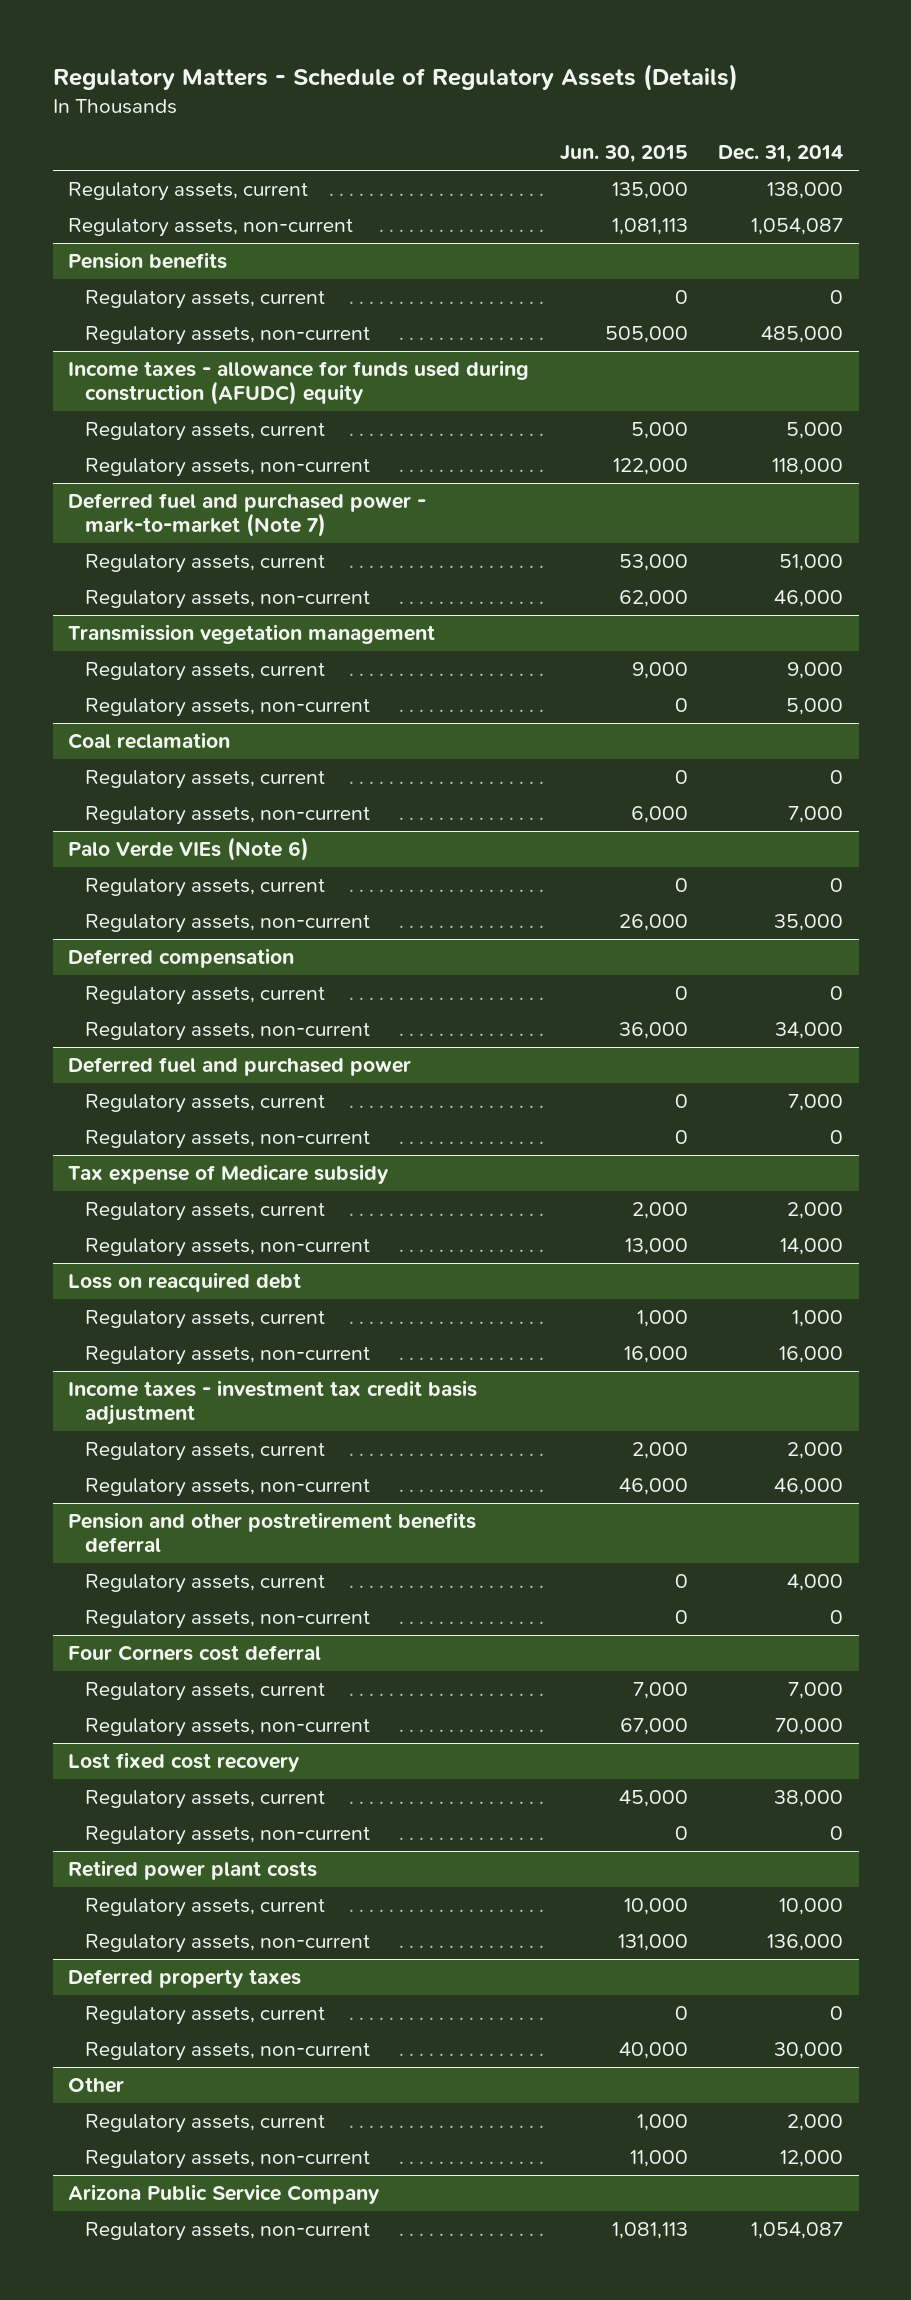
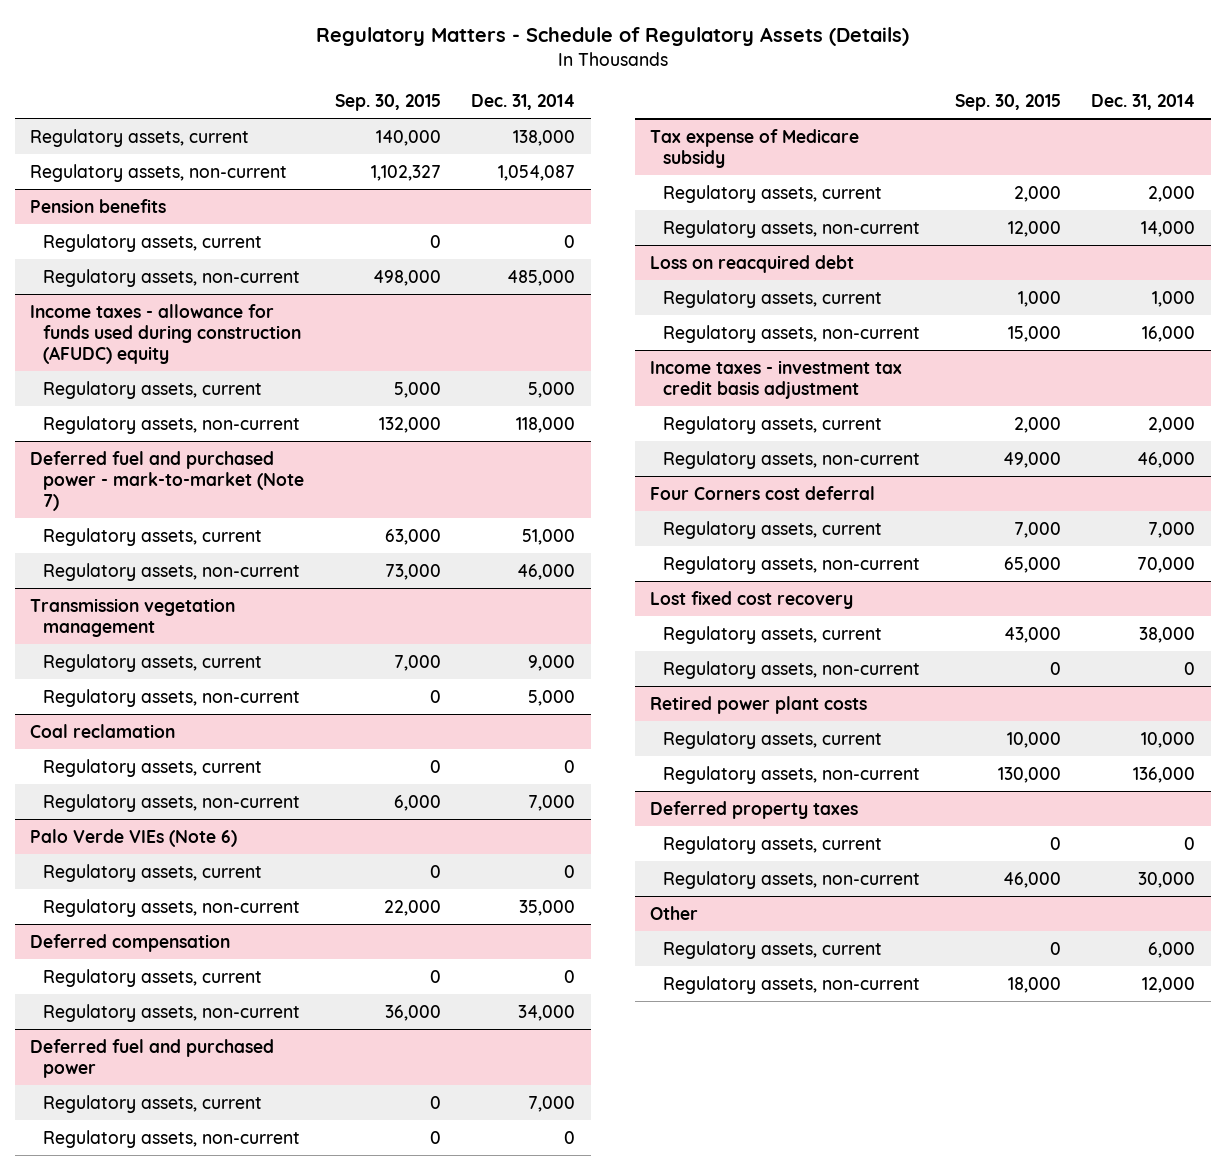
[559,145,688,164] Jun. 30, 2015 -> none
none -> [334,93,441,111] Sep. 30, 2015
[67,1512,476,1554] Pension and other postretirement benefits deferral -> none
[85,1574,326,1594] Regulatory assets, current -> none
[85,1610,371,1630] Regulatory assets, non-current -> none
[787,2114,844,2132] 2,000 -> [1148,941,1196,958] 6,000
[67,2184,380,2205] Arizona Public Service Company -> none
[85,2222,371,2242] Regulatory assets, non-current -> none

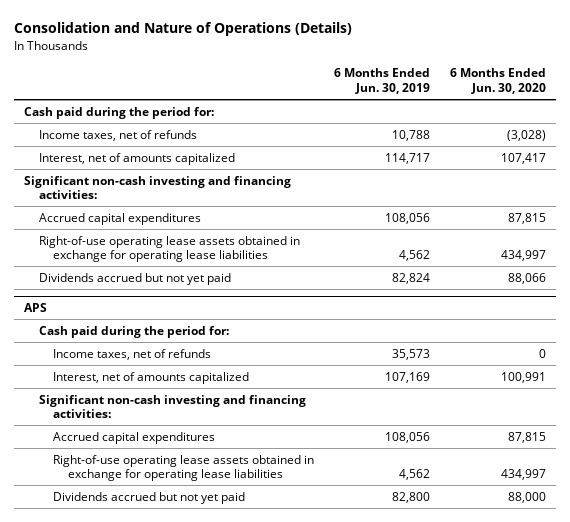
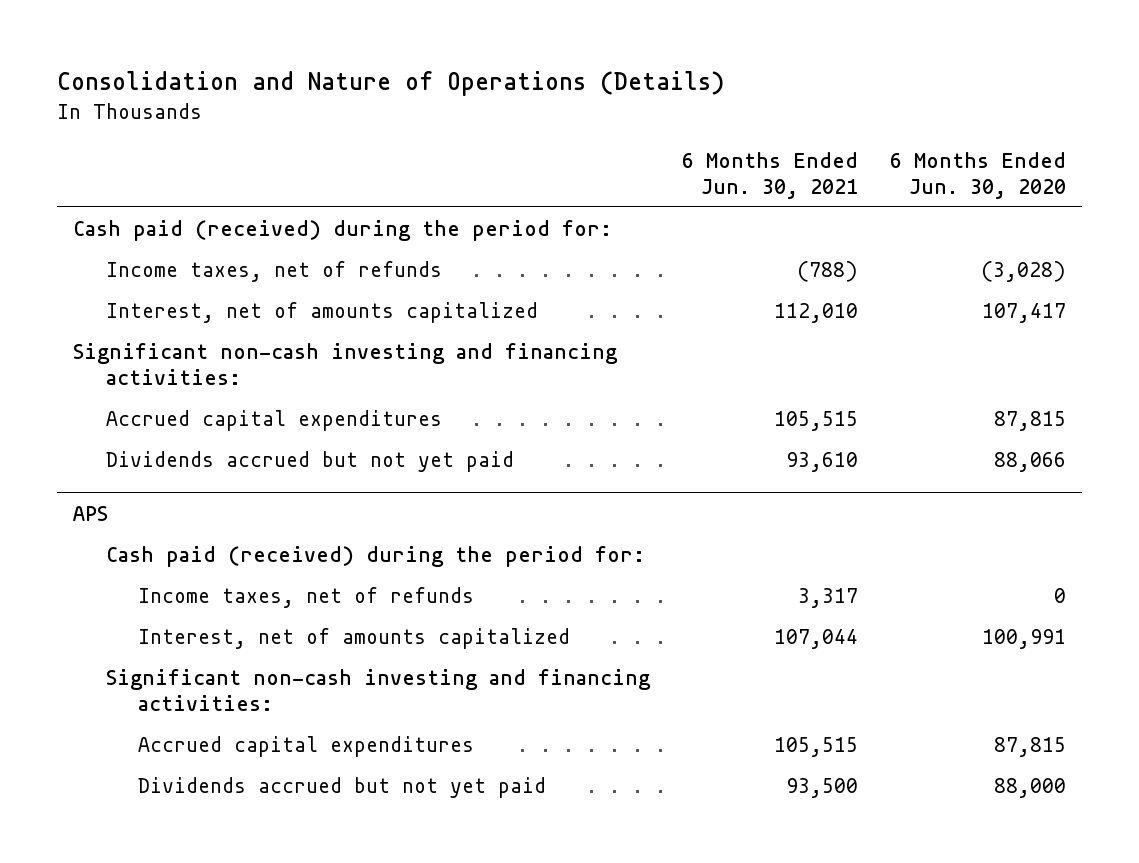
[334,68,431,95] 6 Months Ended Jun. 30, 2019 -> none
none -> [681,152,858,199] 6 Months Ended Jun. 30, 2021
[24,106,215,119] Cash paid during the period for: -> [73,219,613,241] Cash paid (received) during the period for:
[38,235,300,263] Right-of-use operating lease assets obtained in exchange for operating lease liabilities -> none
[38,325,229,338] Cash paid during the period for: -> [105,545,645,567] Cash paid (received) during the period for:
[53,454,315,482] Right-of-use operating lease assets obtained in exchange for operating lease liabilities -> none

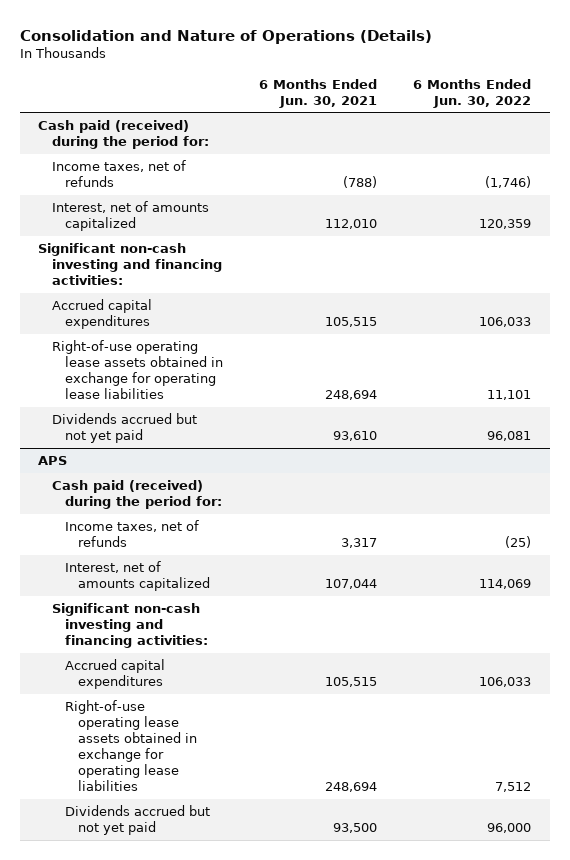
[889,152,1066,199] 6 Months Ended Jun. 30, 2020 -> none
none -> [413,78,532,108] 6 Months Ended Jun. 30, 2022
none -> [51,340,223,400] Right-of-use operating lease assets obtained in exchange for operating lease liabilities
none -> [64,700,197,792] Right-of-use operating lease assets obtained in exchange for operating lease liabilities

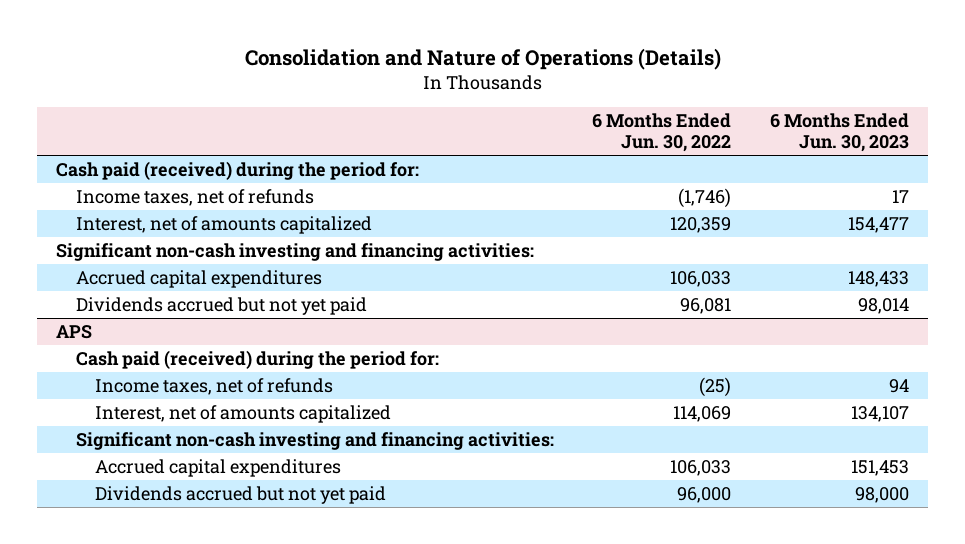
[259,78,378,108] 6 Months Ended Jun. 30, 2021 -> none
none -> [769,113,909,153] 6 Months Ended Jun. 30, 2023
[51,340,223,400] Right-of-use operating lease assets obtained in exchange for operating lease liabilities -> none
[64,700,197,792] Right-of-use operating lease assets obtained in exchange for operating lease liabilities -> none

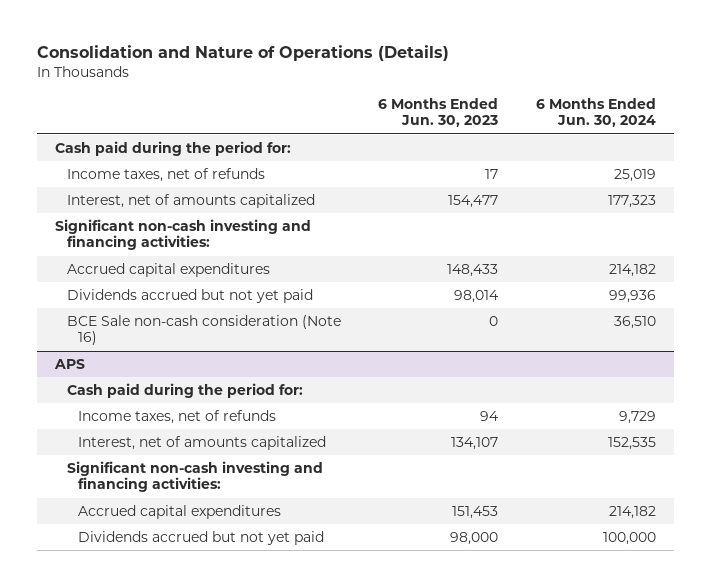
[592,113,732,153] 6 Months Ended Jun. 30, 2022 -> none
none -> [535,98,656,128] 6 Months Ended Jun. 30, 2024
[56,160,420,180] Cash paid (received) during the period for: -> [55,141,292,157] Cash paid during the period for:
none -> [66,315,341,346] BCE Sale non-cash consideration (Note 16)
[75,349,439,369] Cash paid (received) during the period for: -> [66,383,303,399] Cash paid during the period for:

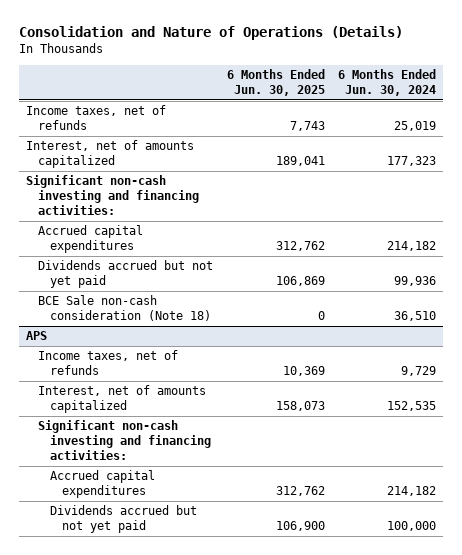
[378,98,499,128] 6 Months Ended Jun. 30, 2023 -> none
none -> [226,69,325,97] 6 Months Ended Jun. 30, 2025
[55,141,292,157] Cash paid during the period for: -> none
[66,315,341,346] BCE Sale non-cash consideration (Note 16) -> [37,295,211,322] BCE Sale non-cash consideration (Note 18)
[66,383,303,399] Cash paid during the period for: -> none

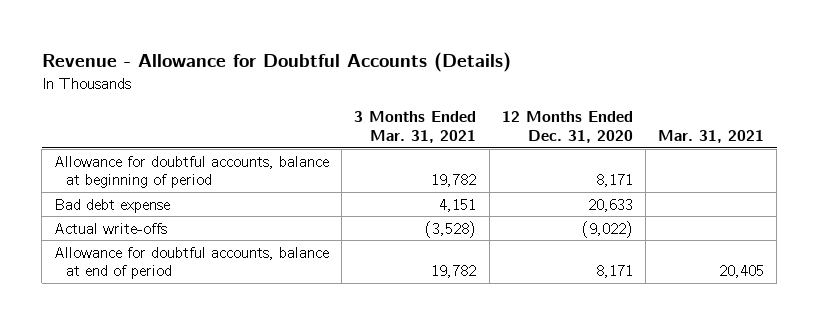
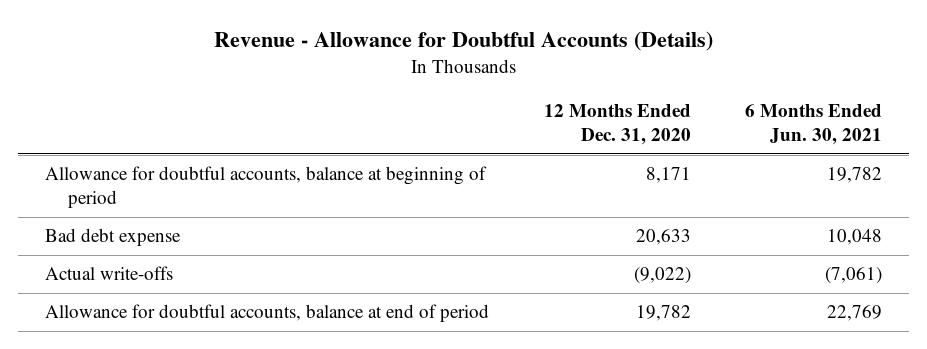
[354,111,477,144] 3 Months Ended Mar. 31, 2021 -> none
[657,130,764,144] Mar. 31, 2021 -> none
none -> [745,104,883,145] 6 Months Ended Jun. 30, 2021
[595,265,633,279] 8,171 -> [635,305,691,322] 19,782

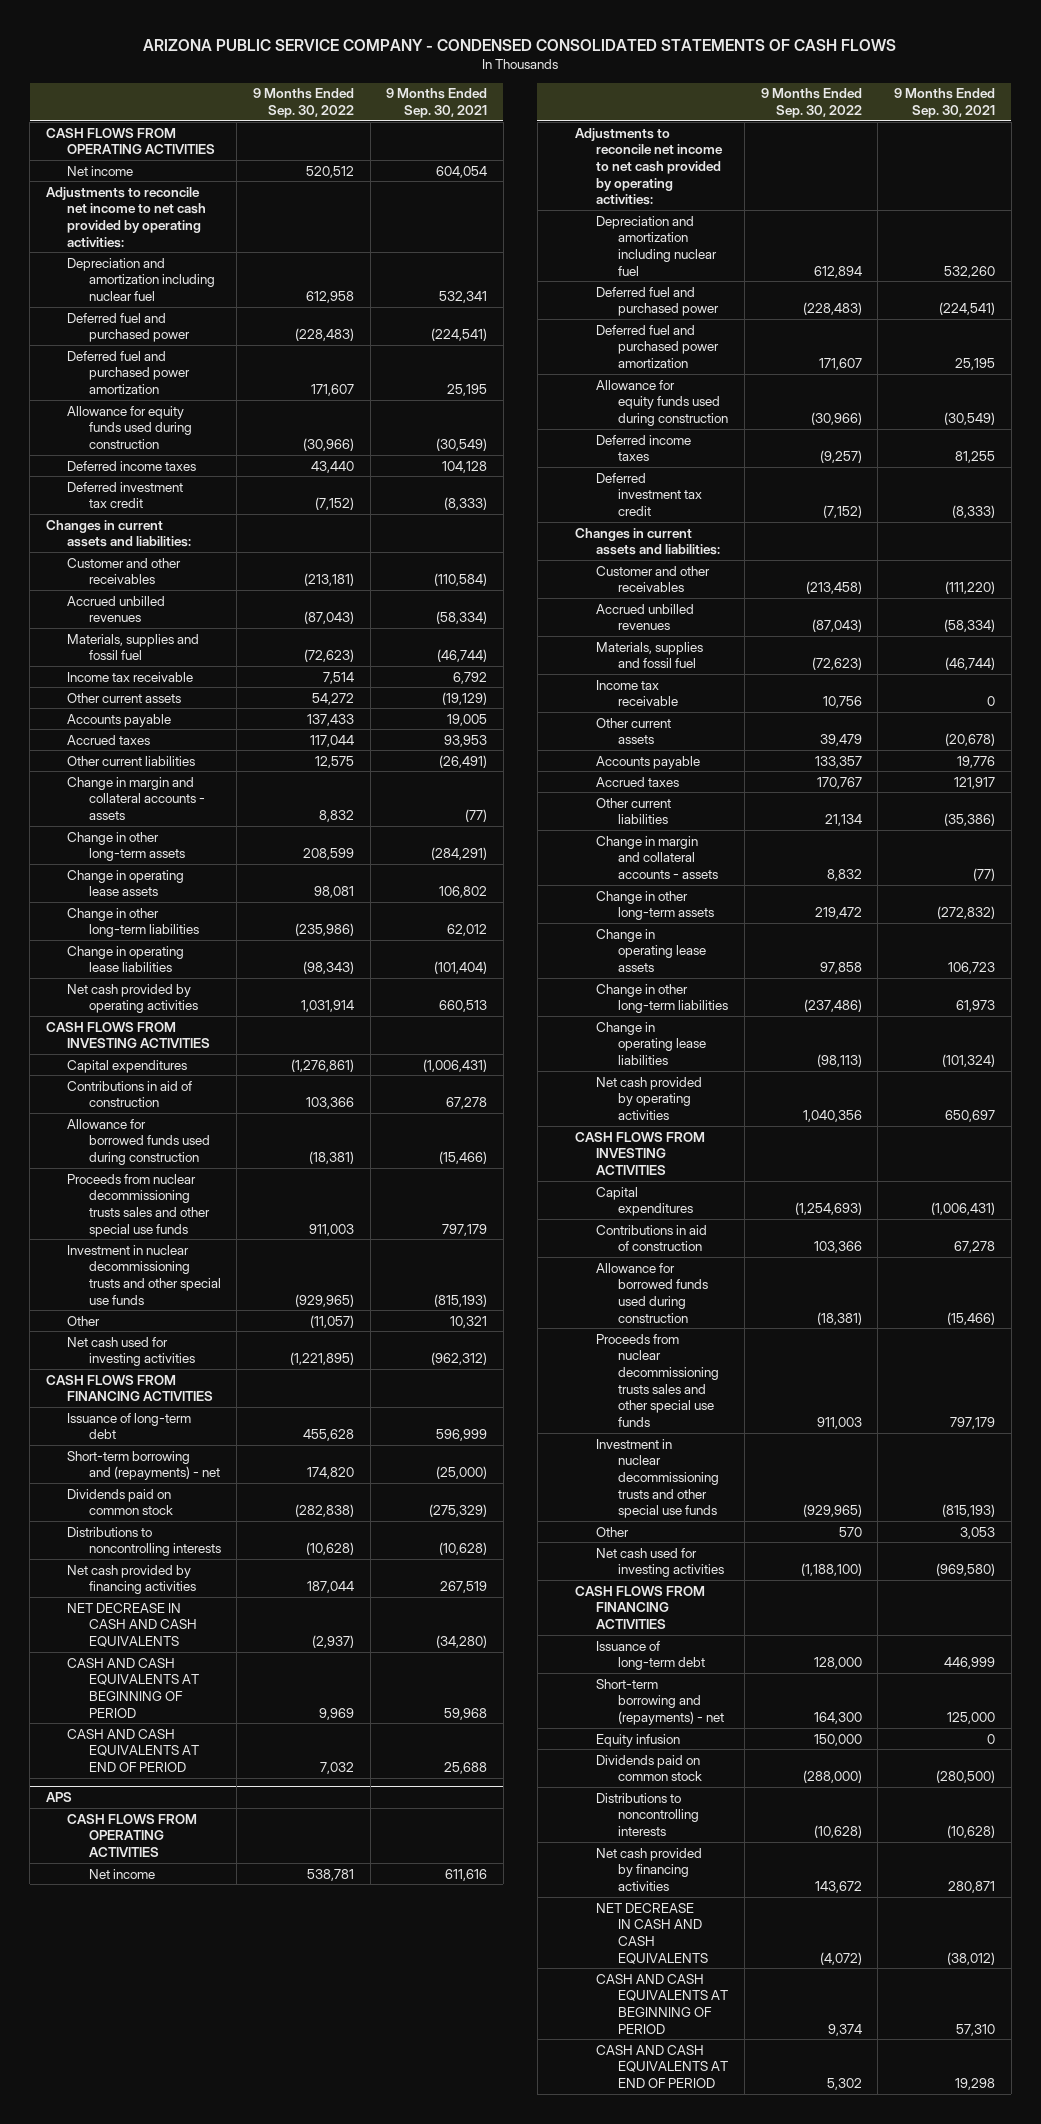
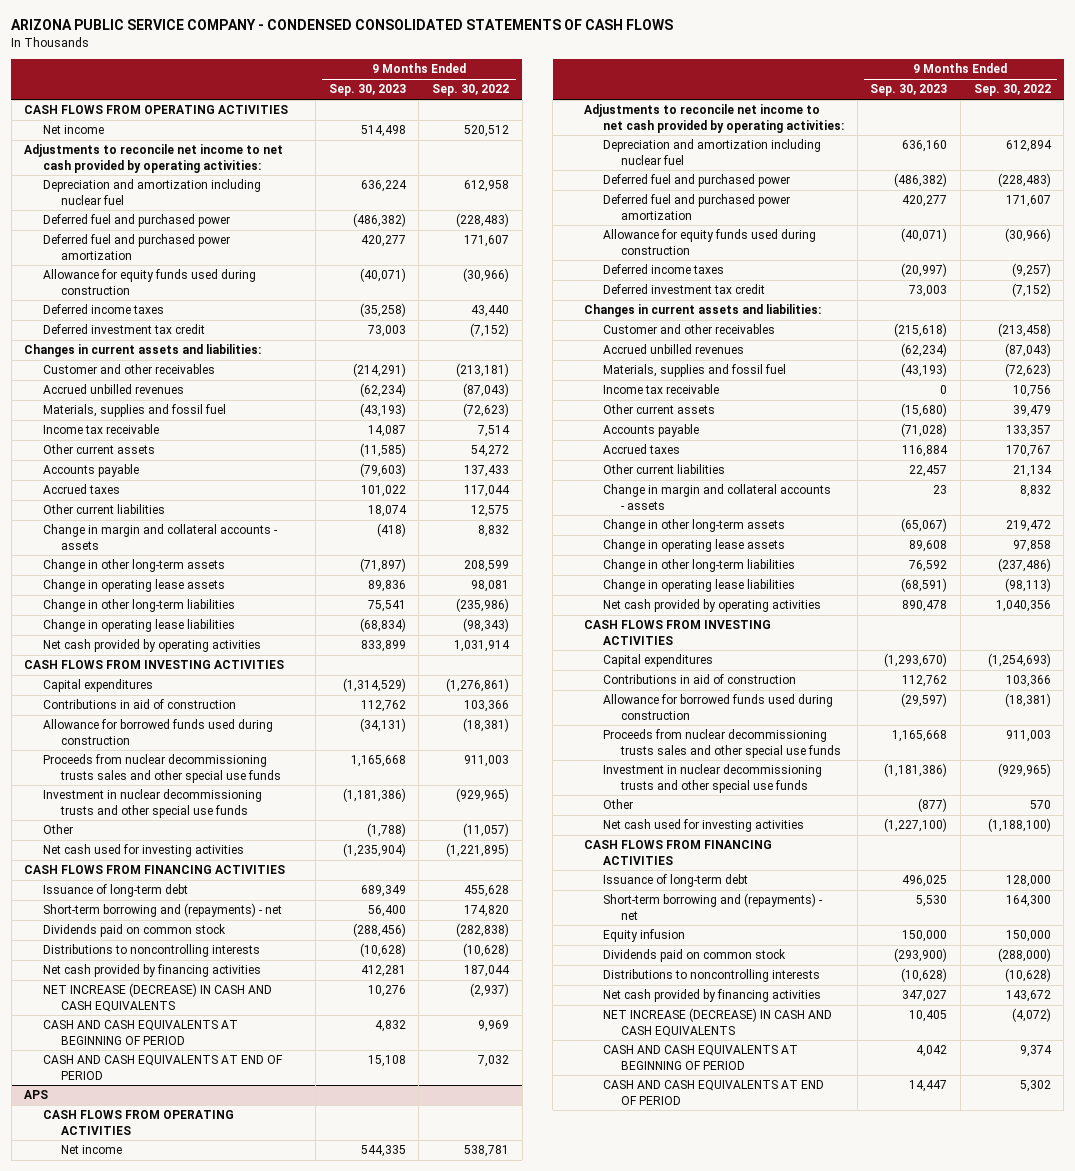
[386,88,488,118] 9 Months Ended Sep. 30, 2021 -> none
none -> [328,84,406,97] Sep. 30, 2023
[67,1602,197,1647] NET DECREASE IN CASH AND CASH EQUIVALENTS -> [42,983,272,1012] NET INCREASE (DECREASE) IN CASH AND CASH EQUIVALENTS
[596,1902,708,1964] NET DECREASE IN CASH AND CASH EQUIVALENTS -> [602,1008,832,1037] NET INCREASE (DECREASE) IN CASH AND CASH EQUIVALENTS

